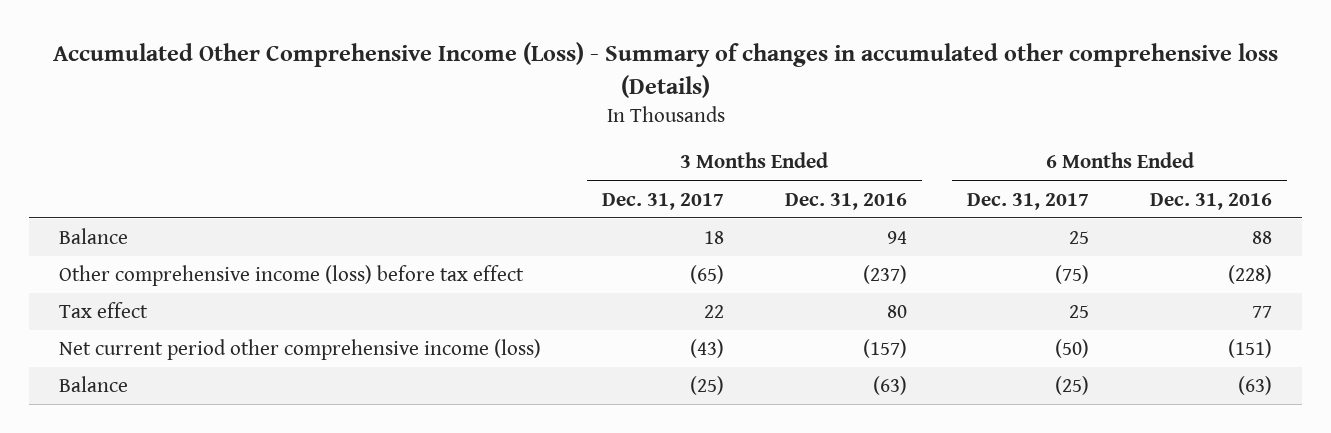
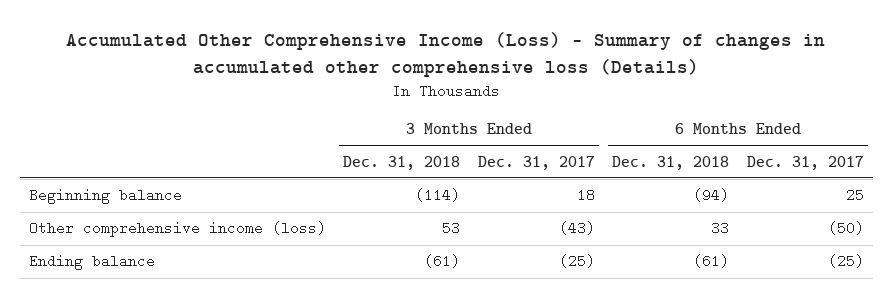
[784,192,907,210] Dec. 31, 2016 -> none
[1150,192,1273,210] Dec. 31, 2016 -> none
none -> [343,155,461,170] Dec. 31, 2018
none -> [612,155,730,170] Dec. 31, 2018
[59,265,525,287] Other comprehensive income (loss) before tax effect -> none
[59,302,149,319] Tax effect -> none
[59,228,129,245] Balance -> [28,188,182,205] Beginning balance
[59,339,542,361] Net current period other comprehensive income (loss) -> [28,221,326,238] Other comprehensive income (loss)
[59,376,129,393] Balance -> [28,254,155,271] Ending balance

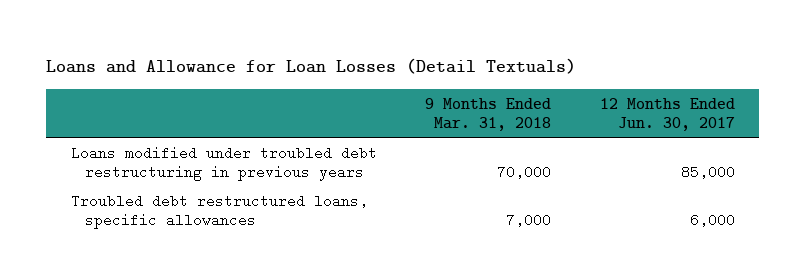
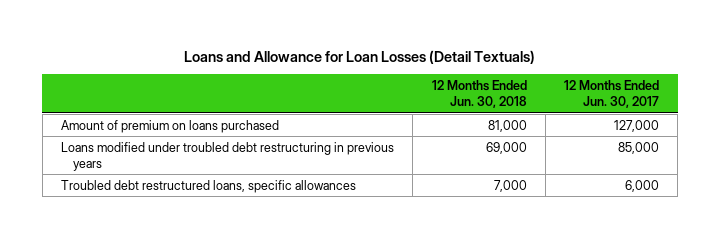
[425,97,552,131] 9 Months Ended Mar. 31, 2018 -> none
none -> [431,80,527,109] 12 Months Ended Jun. 30, 2018
none -> [61,119,280,133] Amount of premium on loans purchased

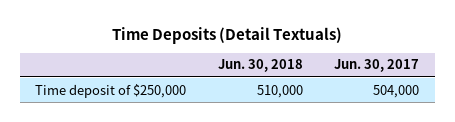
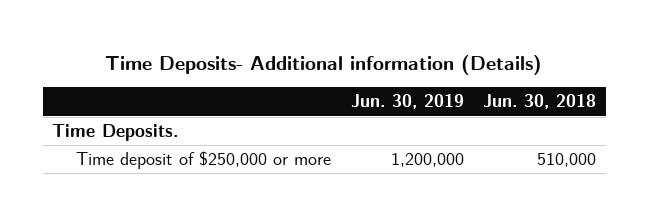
[112,26,343,44] Time Deposits (Detail Textuals) -> [105,54,543,75] Time Deposits- Additional information (Details)
[334,59,420,73] Jun. 30, 2017 -> none
none -> [350,94,464,110] Jun. 30, 2019
none -> [52,124,179,142] Time Deposits.
[35,83,187,98] Time deposit of $250,000 -> [76,151,332,170] Time deposit of $250,000 or more

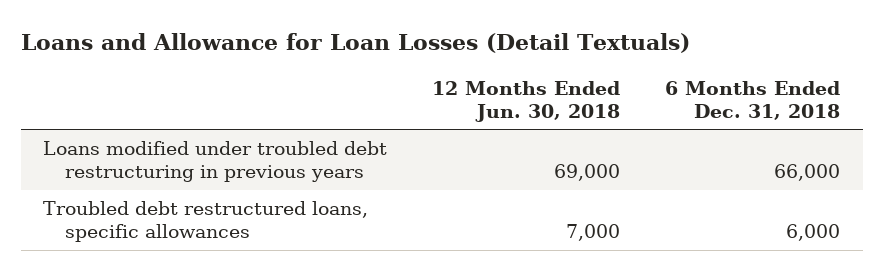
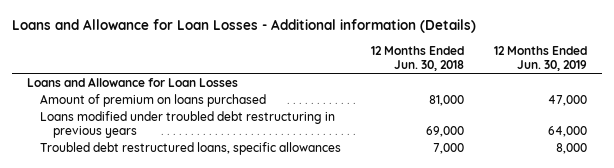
[20,33,690,54] Loans and Allowance for Loan Losses (Detail Textuals) -> [11,19,476,34] Loans and Allowance for Loan Losses - Additional information (Details)
[665,80,841,120] 6 Months Ended Dec. 31, 2018 -> none
none -> [494,46,588,71] 12 Months Ended Jun. 30, 2019
none -> [26,76,238,87] Loans and Allowance for Loan Losses
none -> [40,93,267,107] Amount of premium on loans purchased

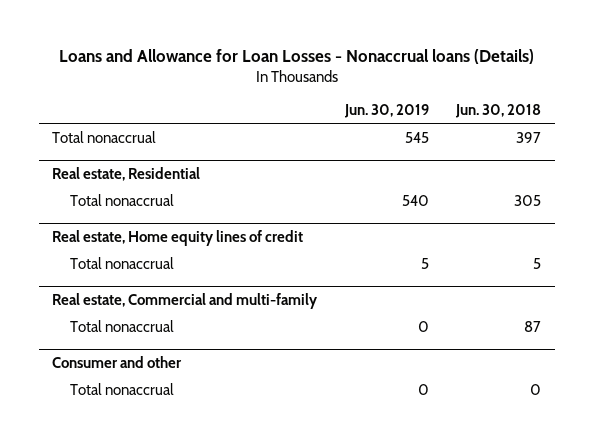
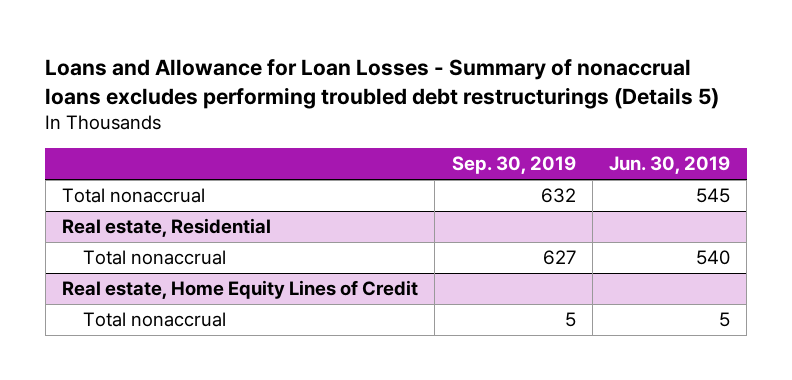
[58,48,534,64] Loans and Allowance for Loan Losses - Nonaccrual loans (Details) -> [45,58,720,109] Loans and Allowance for Loan Losses - Summary of nonaccrual loans excludes performing troubled debt restructurings (Details 5)
[455,104,542,119] Jun. 30, 2018 -> none
none -> [451,156,576,175] Sep. 30, 2019
[52,230,304,247] Real estate, Home equity lines of credit -> [62,280,419,300] Real estate, Home Equity Lines of Credit
[52,293,319,310] Real estate, Commercial and multi-family -> none
[69,319,174,332] Total nonaccrual -> none
[52,356,183,369] Consumer and other -> none
[69,382,174,395] Total nonaccrual -> none

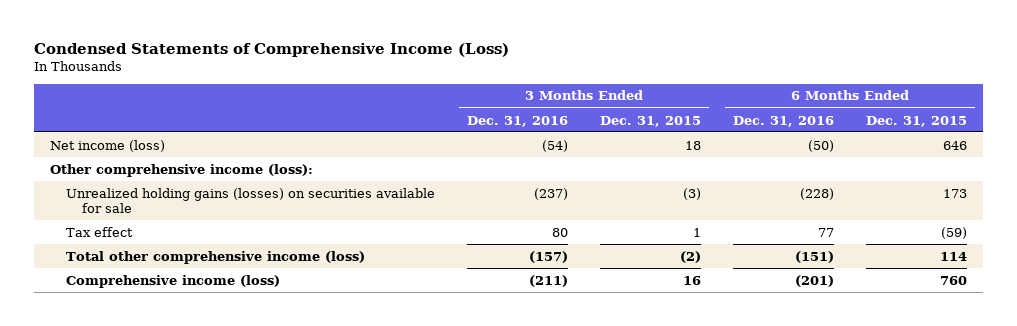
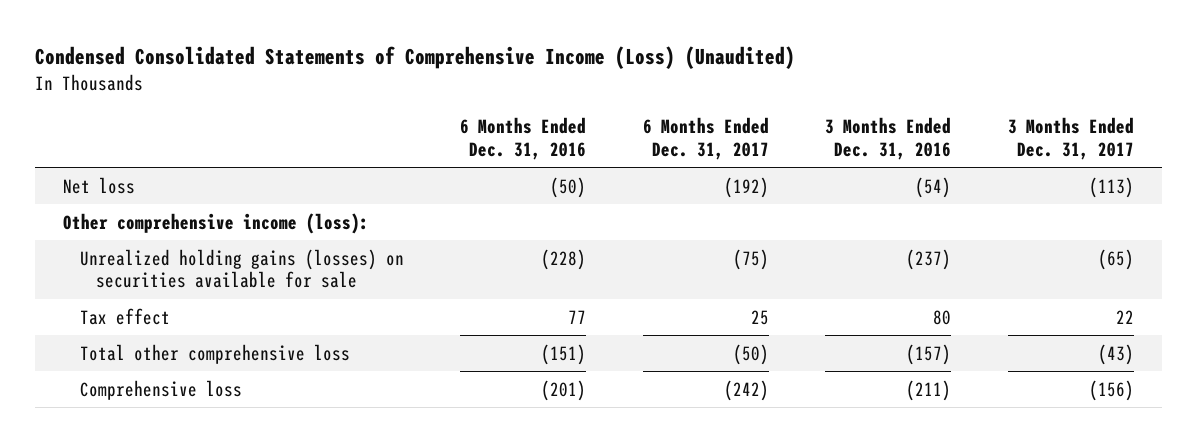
[34,42,510,57] Condensed Statements of Comprehensive Income (Loss) -> [35,46,796,70] Condensed Consolidated Statements of Comprehensive Income (Loss) (Unaudited)
[600,115,702,127] Dec. 31, 2015 -> none
[866,115,968,127] Dec. 31, 2015 -> none
none -> [642,117,769,160] 6 Months Ended Dec. 31, 2017
none -> [1008,117,1135,160] 3 Months Ended Dec. 31, 2017
[50,139,166,152] Net income (loss) -> [63,176,136,194] Net loss
[66,250,366,264] Total other comprehensive income (loss) -> [79,343,350,364] Total other comprehensive loss
[66,274,281,288] Comprehensive income (loss) -> [79,379,242,400] Comprehensive loss

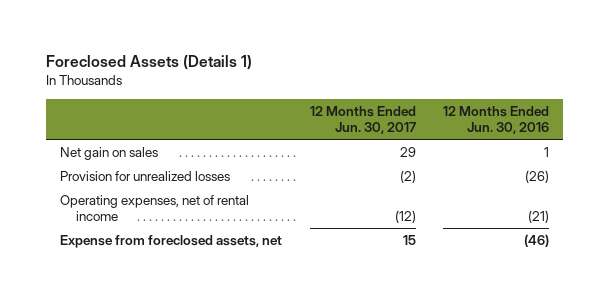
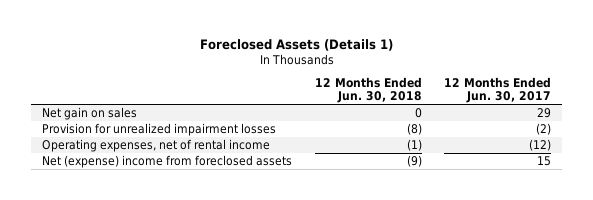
[443,105,550,135] 12 Months Ended Jun. 30, 2016 -> none
none -> [314,77,422,104] 12 Months Ended Jun. 30, 2018
[59,171,230,182] Provision for unrealized losses -> [42,123,277,137] Provision for unrealized impairment losses
[59,235,282,249] Expense from foreclosed assets, net -> [42,155,293,169] Net (expense) income from foreclosed assets

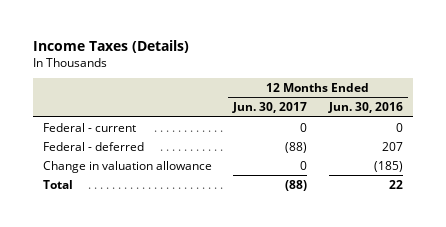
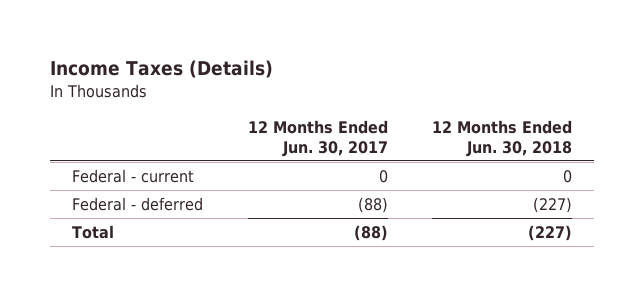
[327,102,403,114] Jun. 30, 2016 -> none
none -> [431,119,572,157] 12 Months Ended Jun. 30, 2018
[43,160,213,173] Change in valuation allowance -> none

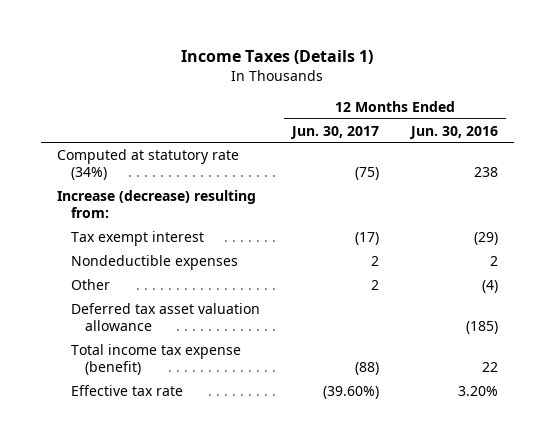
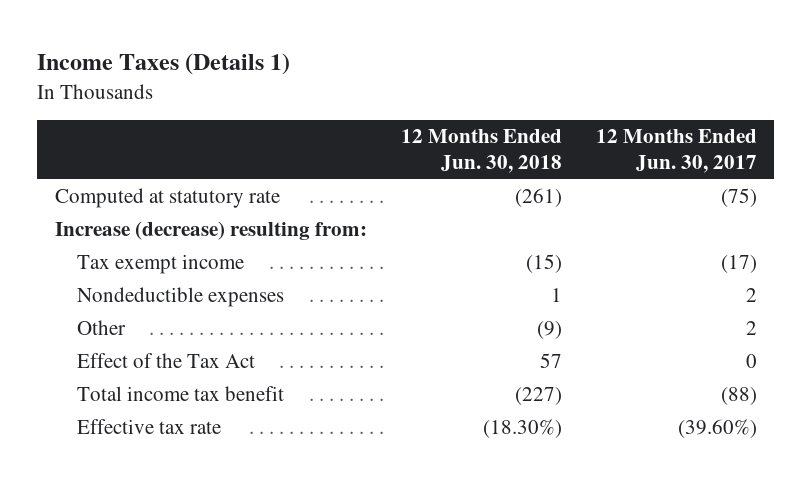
[409,125,499,139] Jun. 30, 2016 -> none
none -> [400,129,562,173] 12 Months Ended Jun. 30, 2018
[56,148,239,181] Computed at statutory rate (34%) -> [54,187,280,208] Computed at statutory rate
[70,230,204,246] Tax exempt interest -> [76,253,244,274] Tax exempt income
[70,302,260,332] Deferred tax asset valuation allowance -> none
none -> [76,352,255,368] Effect of the Tax Act
[70,343,241,376] Total income tax expense (benefit) -> [76,385,284,401] Total income tax benefit

